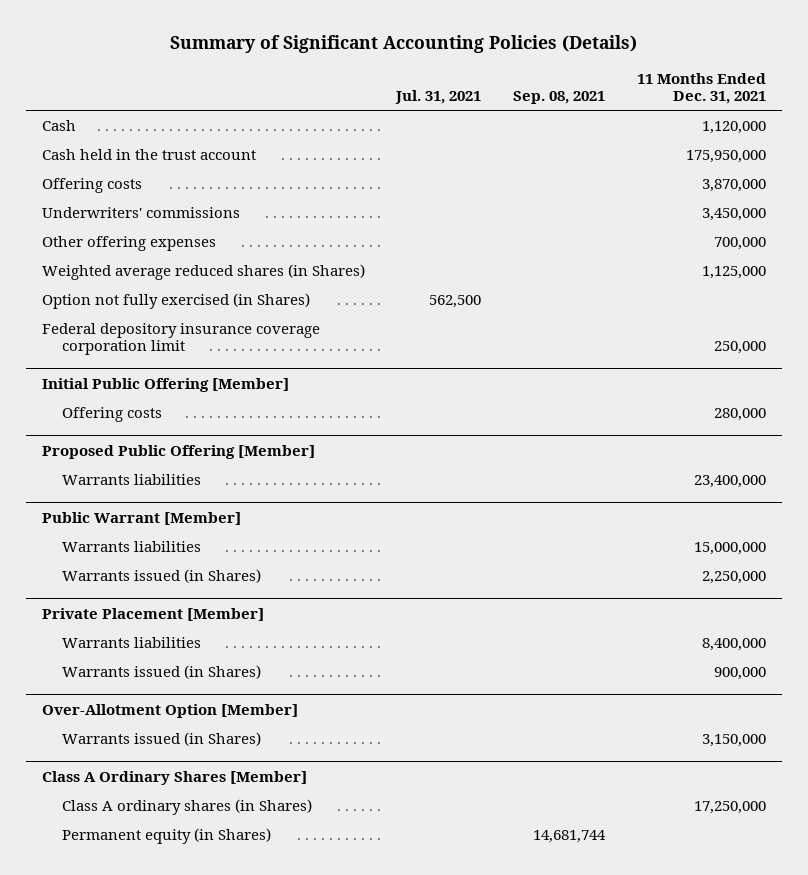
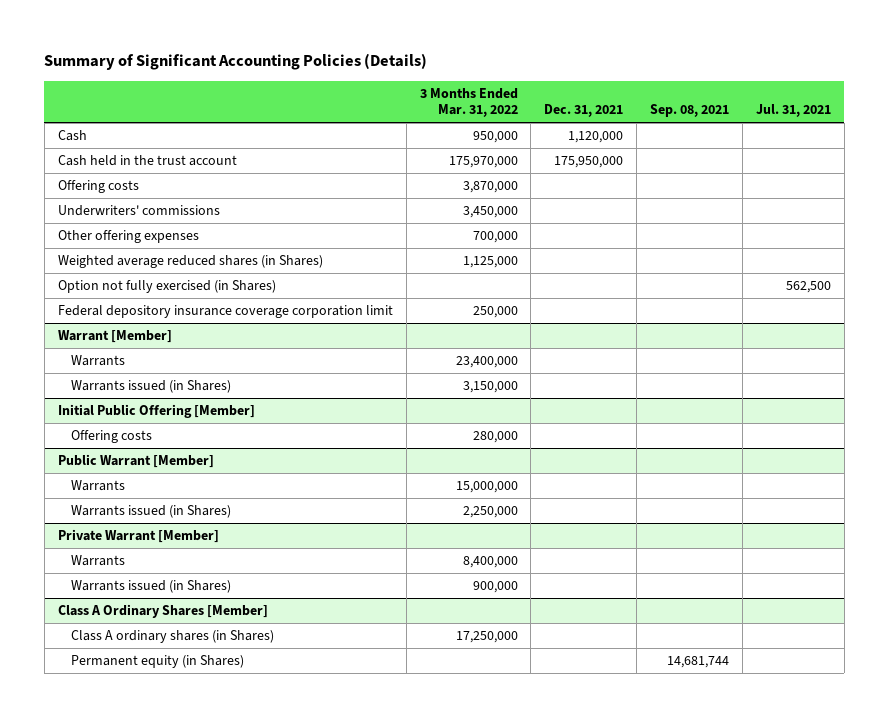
[637,72,767,105] 11 Months Ended Dec. 31, 2021 -> none
none -> [419,87,518,118] 3 Months Ended Mar. 31, 2022
none -> [544,104,624,118] Dec. 31, 2021
none -> [57,330,172,344] Warrant [Member]
none -> [70,355,125,367] Warrants
none -> [70,380,231,394] Warrants issued (in Shares)
[41,444,315,459] Proposed Public Offering [Member] -> none
[62,473,202,485] Warrants liabilities -> none
[62,540,202,552] Warrants liabilities -> [70,480,125,492] Warrants
[41,607,264,621] Private Placement [Member] -> [57,529,219,544] Private Warrant [Member]
[62,636,202,648] Warrants liabilities -> [70,555,125,567] Warrants
[41,703,298,718] Over-Allotment Option [Member] -> none
[62,731,262,746] Warrants issued (in Shares) -> none

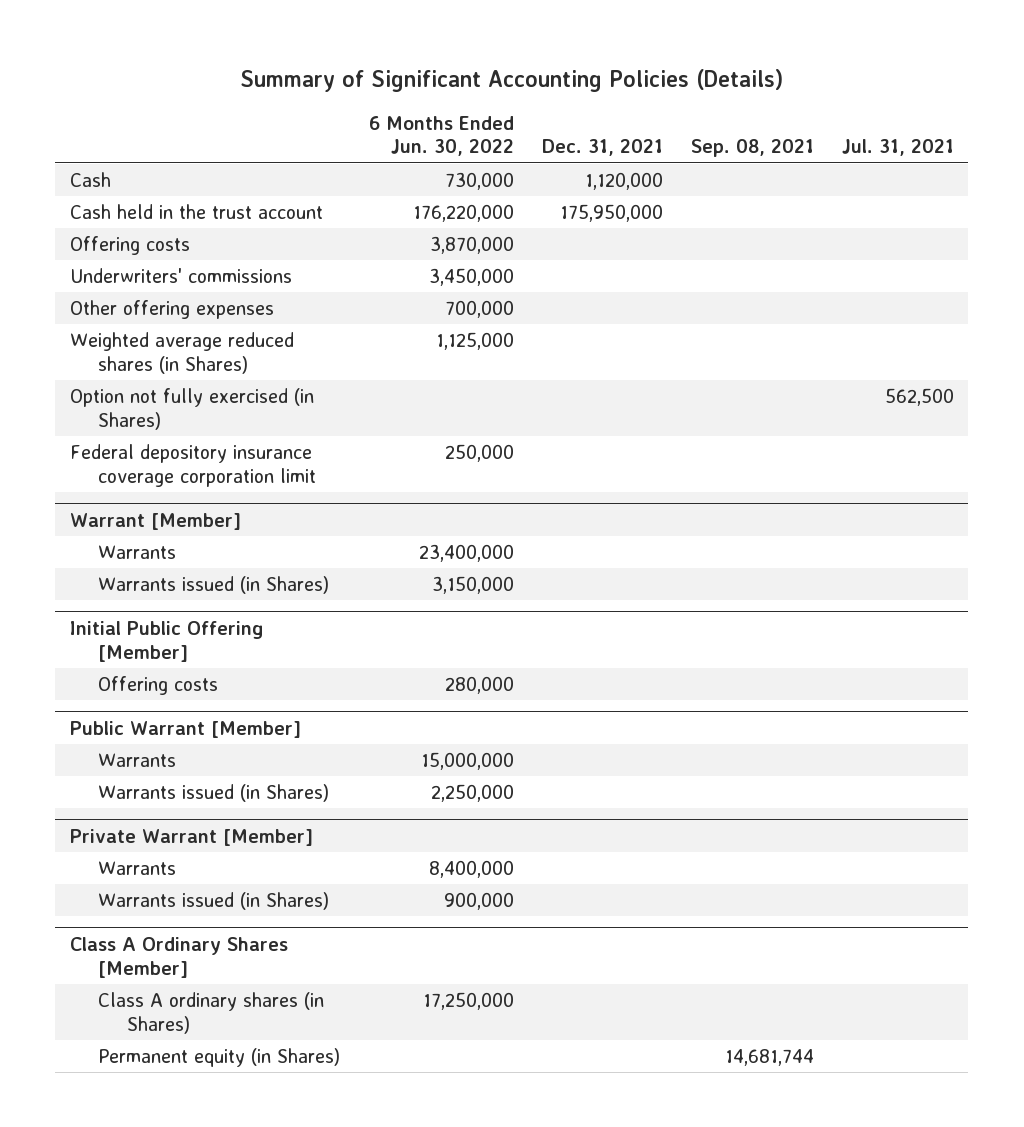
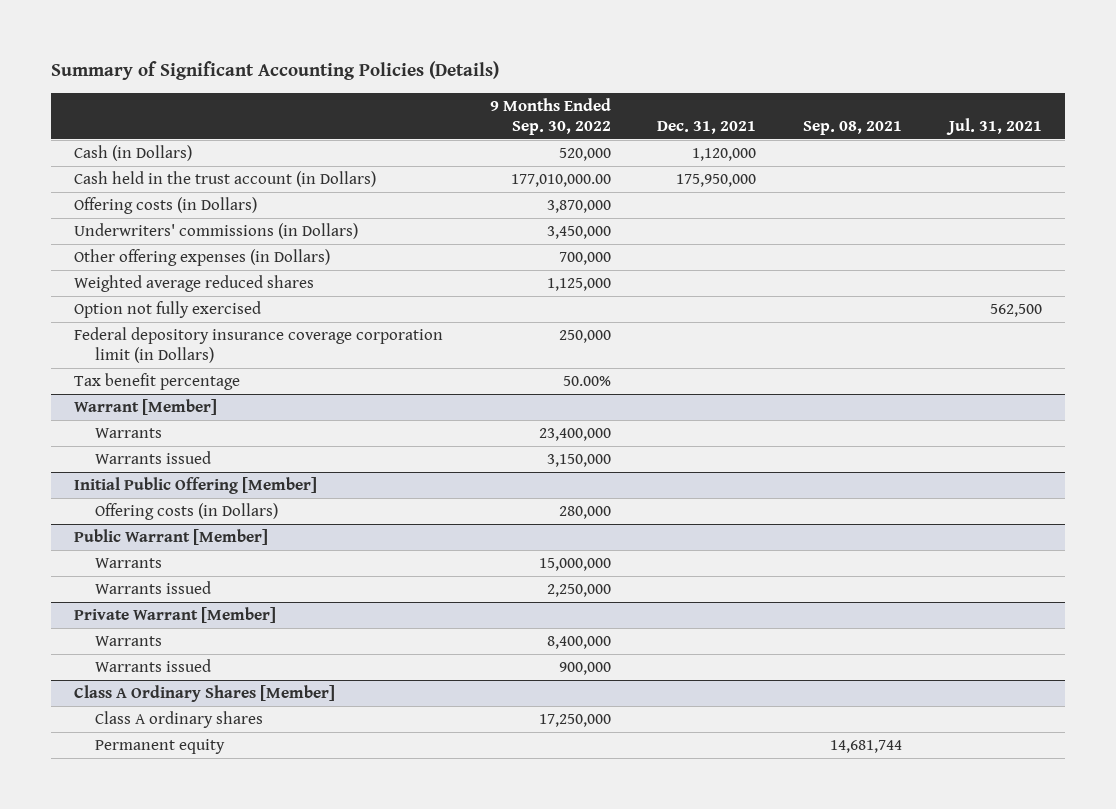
[368,115,514,157] 6 Months Ended Jun. 30, 2022 -> none
none -> [489,97,611,135] 9 Months Ended Sep. 30, 2022
[69,172,111,188] Cash -> [74,145,193,162] Cash (in Dollars)
[69,204,323,220] Cash held in the trust account -> [74,171,377,188] Cash held in the trust account (in Dollars)
[69,236,190,256] Offering costs -> [74,197,258,215] Offering costs (in Dollars)
[69,268,292,284] Underwriters' commissions -> [74,223,359,240] Underwriters' commissions (in Dollars)
[69,300,274,320] Other offering expenses -> [74,249,331,267] Other offering expenses (in Dollars)
[69,332,294,374] Weighted average reduced shares (in Shares) -> [74,275,315,293] Weighted average reduced shares
[69,388,314,430] Option not fully exercised (in Shares) -> [74,301,262,319] Option not fully exercised
[69,444,317,487] Federal depository insurance coverage corporation limit -> [74,327,444,364] Federal depository insurance coverage corporation limit (in Dollars)
none -> [74,373,241,391] Tax benefit percentage
[98,576,330,595] Warrants issued (in Shares) -> [95,451,212,465] Warrants issued
[98,676,219,696] Offering costs -> [95,503,279,521] Offering costs (in Dollars)
[98,784,330,803] Warrants issued (in Shares) -> [95,581,212,595] Warrants issued
[98,892,330,911] Warrants issued (in Shares) -> [95,659,212,673] Warrants issued
[98,992,325,1034] Class A ordinary shares (in Shares) -> [95,711,264,729] Class A ordinary shares
[98,1048,341,1068] Permanent equity (in Shares) -> [95,739,226,755] Permanent equity

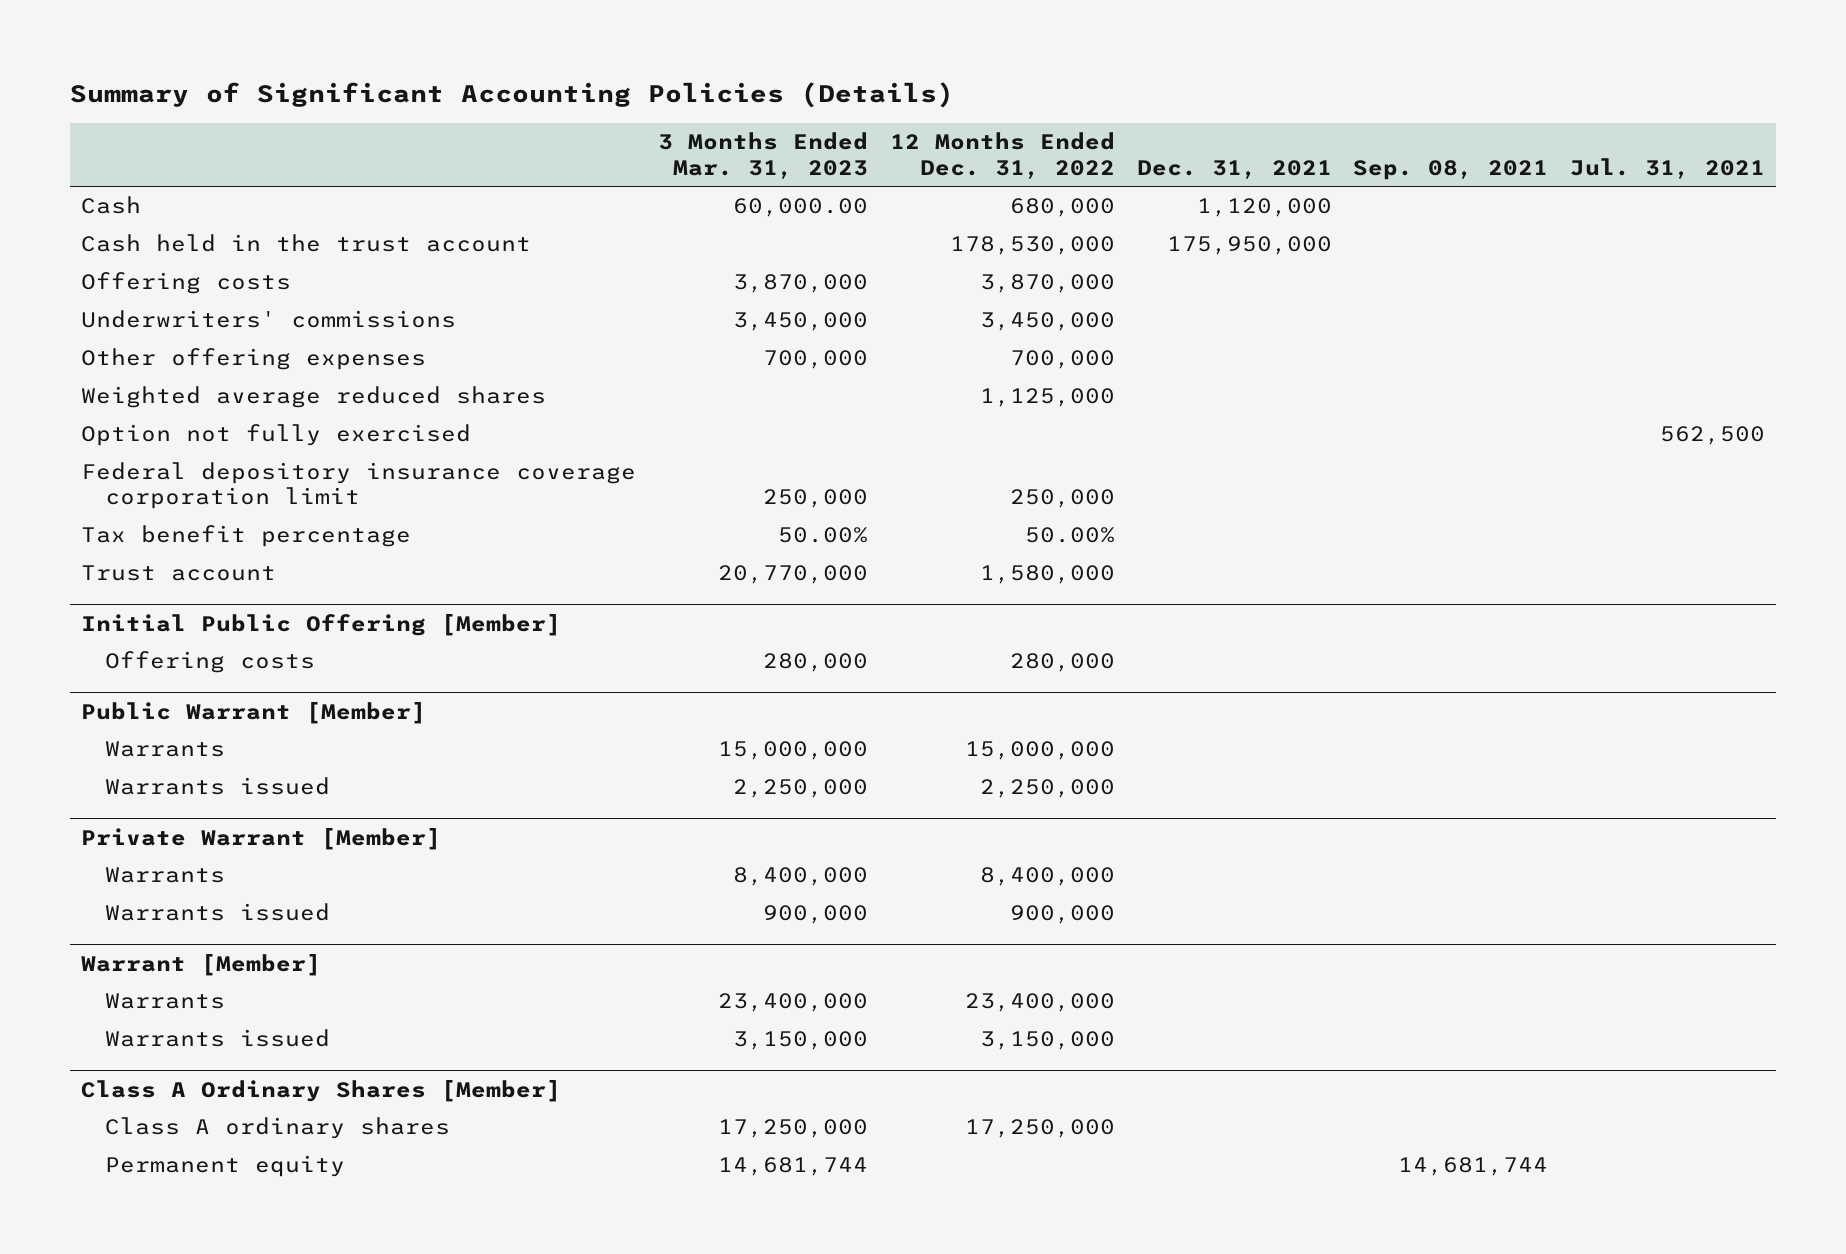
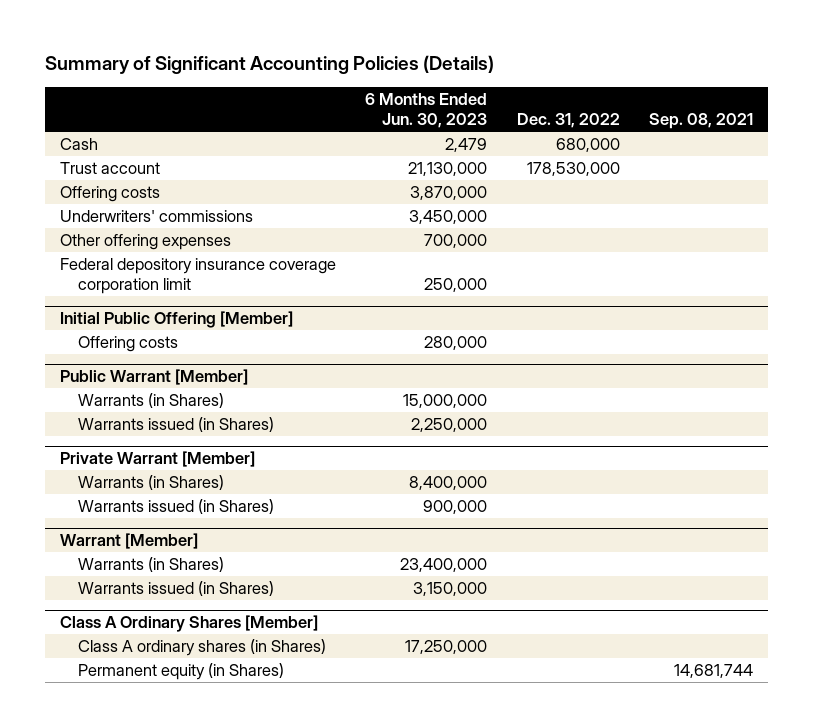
[657,132,868,179] 3 Months Ended Mar. 31, 2023 -> none
[889,132,1115,179] 12 Months Ended Dec. 31, 2022 -> none
[1136,159,1332,179] Dec. 31, 2021 -> none
[1570,157,1766,179] Jul. 31, 2021 -> none
none -> [365,92,488,129] 6 Months Ended Jun. 30, 2023
none -> [516,113,620,129] Dec. 31, 2022
[80,234,531,253] Cash held in the trust account -> none
[80,565,276,582] Trust account -> [59,162,160,175] Trust account
[80,386,546,409] Weighted average reduced shares -> none
[80,424,471,447] Option not fully exercised -> none
[80,525,411,548] Tax benefit percentage -> none
[105,741,226,758] Warrants -> [77,393,224,409] Warrants (in Shares)
[105,777,331,796] Warrants issued -> [77,417,274,433] Warrants issued (in Shares)
[105,867,226,884] Warrants -> [77,475,224,491] Warrants (in Shares)
[105,903,331,922] Warrants issued -> [77,499,274,515] Warrants issued (in Shares)
[105,993,226,1010] Warrants -> [77,557,224,573] Warrants (in Shares)
[105,1029,331,1048] Warrants issued -> [77,581,274,597] Warrants issued (in Shares)
[105,1117,451,1140] Class A ordinary shares -> [77,639,326,657] Class A ordinary shares (in Shares)
[105,1155,346,1178] Permanent equity -> [77,663,284,681] Permanent equity (in Shares)

